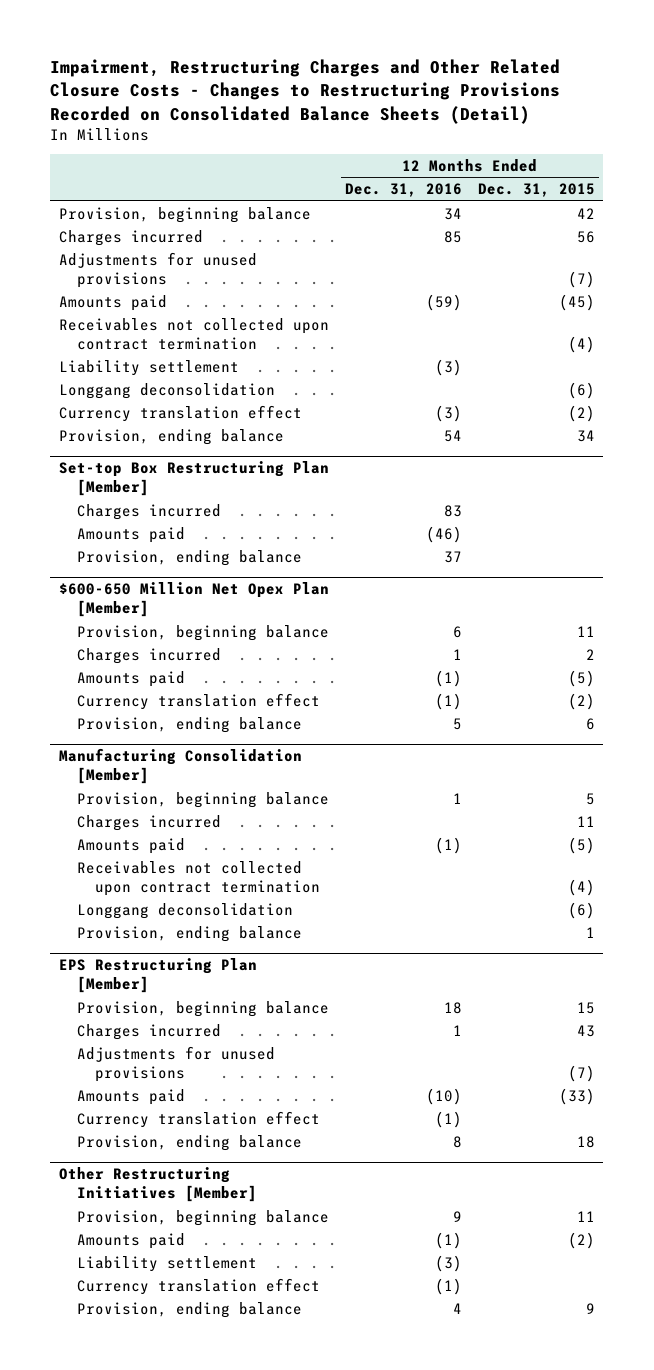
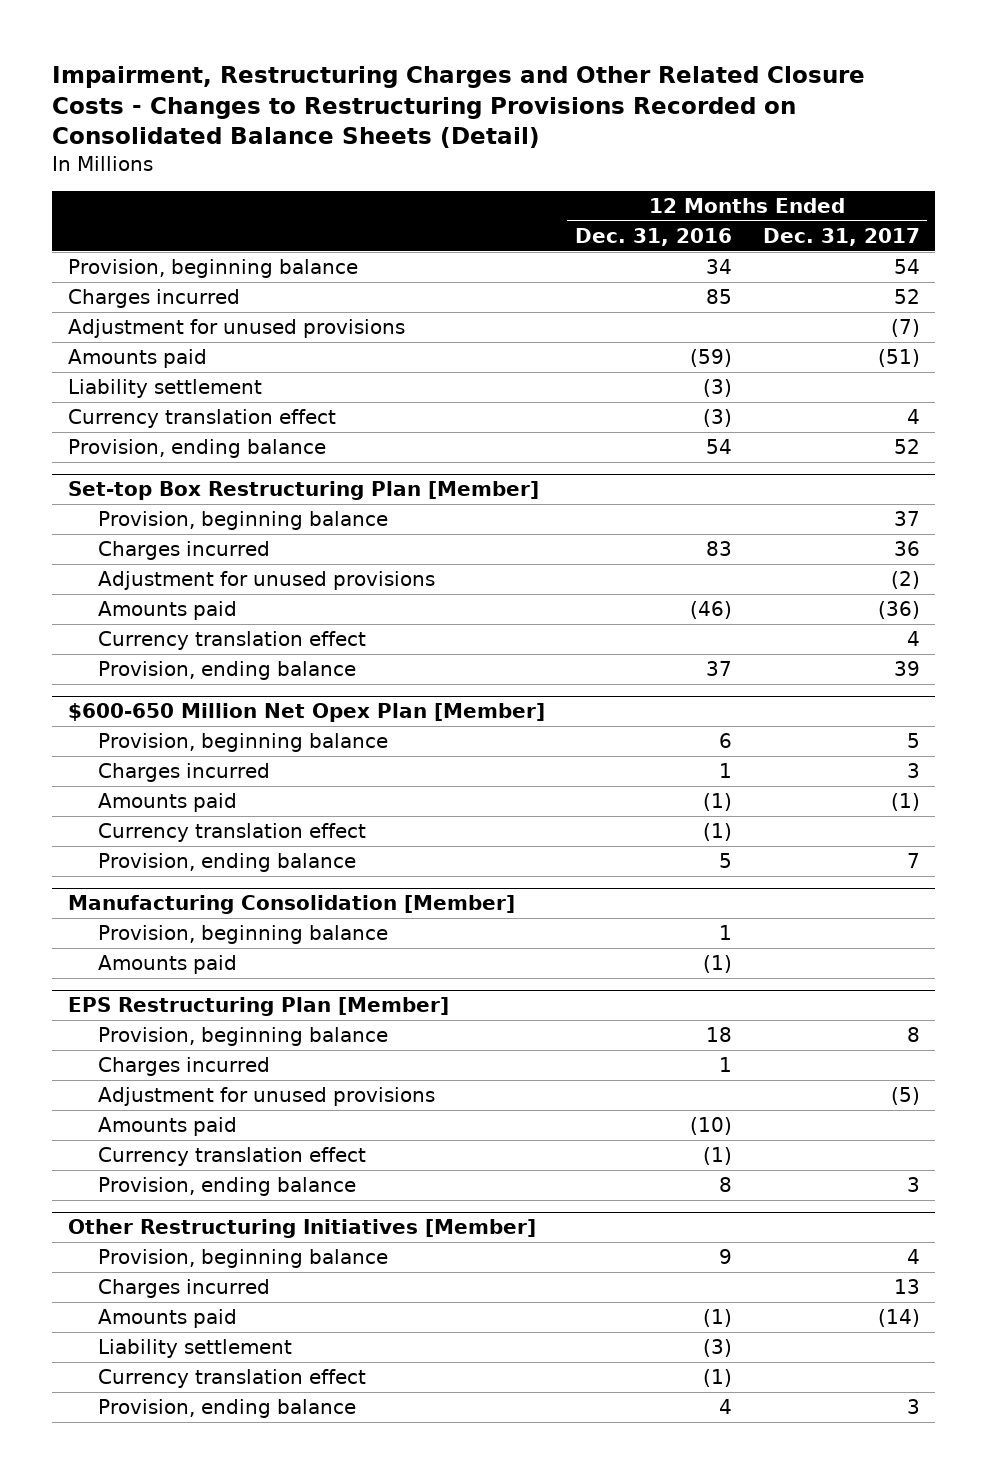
[478,183,596,198] Dec. 31, 2015 -> none
none -> [762,227,920,246] Dec. 31, 2017
[58,251,257,288] Adjustments for unused provisions -> [67,319,405,339] Adjustment for unused provisions
[58,317,329,350] Receivables not collected upon contract termination -> none
[58,382,275,399] Longgang deconsolidation -> none
none -> [98,511,389,531] Provision, beginning balance
none -> [98,571,436,591] Adjustment for unused provisions
none -> [98,631,367,651] Currency translation effect
[76,814,221,831] Charges incurred -> none
[76,860,320,896] Receivables not collected upon contract termination -> none
[76,902,293,919] Longgang deconsolidation -> none
[76,925,302,942] Provision, ending balance -> none
[76,1045,275,1082] Adjustments for unused provisions -> [98,1087,436,1107] Adjustment for unused provisions
none -> [98,1279,271,1299] Charges incurred

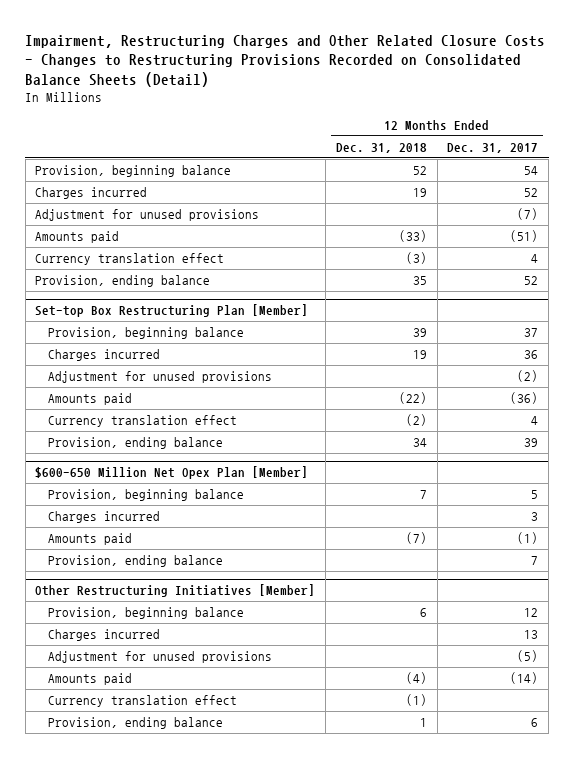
[575,227,733,246] Dec. 31, 2016 -> none
none -> [335,142,427,153] Dec. 31, 2018
[67,379,262,399] Liability settlement -> none
[98,823,367,843] Currency translation effect -> none
[67,895,515,915] Manufacturing Consolidation [Member] -> none
[98,925,389,945] Provision, beginning balance -> none
[98,955,238,975] Amounts paid -> none
[67,997,449,1017] EPS Restructuring Plan [Member] -> none
[98,1027,389,1047] Provision, beginning balance -> none
[98,1057,271,1077] Charges incurred -> none
[98,1087,436,1107] Adjustment for unused provisions -> none
[98,1117,238,1137] Amounts paid -> none
[98,1147,367,1167] Currency translation effect -> none
[98,1177,357,1197] Provision, ending balance -> none
[906,1249,920,1265] 4 -> [524,608,539,618] 12
none -> [47,651,272,664] Adjustment for unused provisions
[98,1339,293,1359] Liability settlement -> none
[906,1399,920,1415] 3 -> [531,718,539,728] 6

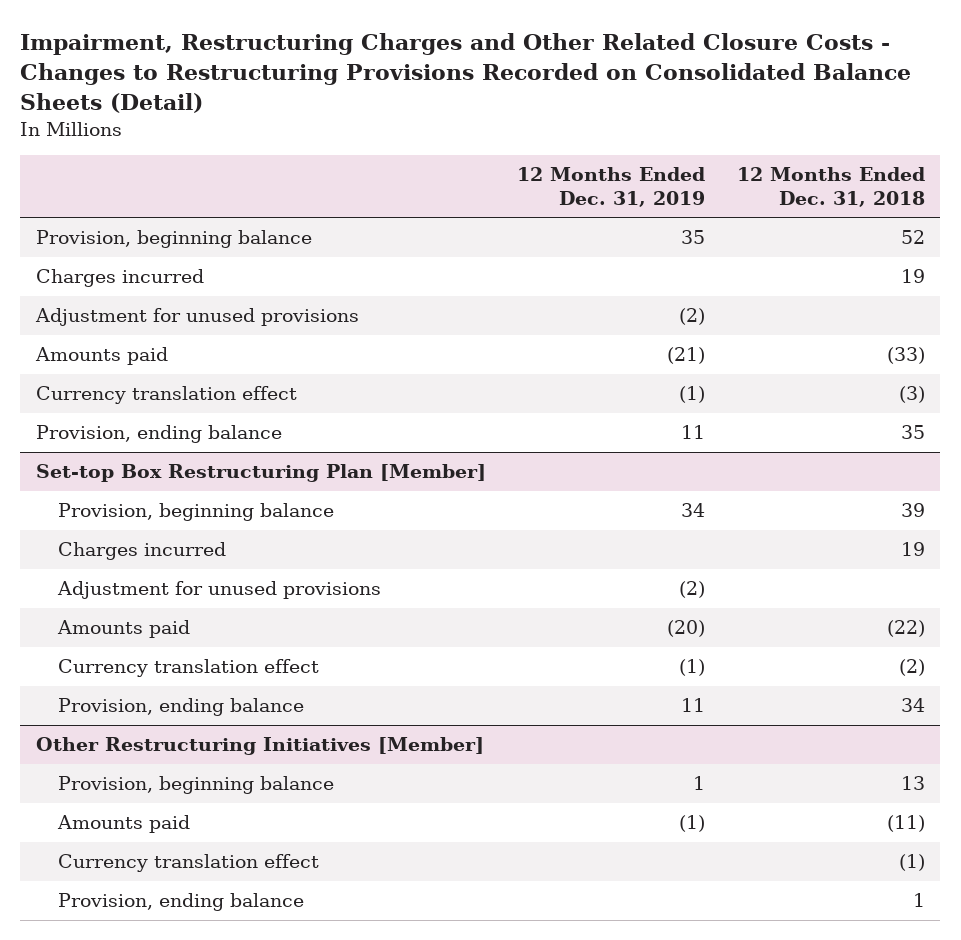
[447,142,539,153] Dec. 31, 2017 -> none
none -> [517,167,706,207] 12 Months Ended Dec. 31, 2019
[35,466,309,480] $600-650 Million Net Opex Plan [Member] -> none
[47,489,244,502] Provision, beginning balance -> none
[47,511,160,524] Charges incurred -> none
[47,533,132,546] Amounts paid -> none
[47,555,223,568] Provision, ending balance -> none
[47,629,160,642] Charges incurred -> none
[47,651,272,664] Adjustment for unused provisions -> none
[419,608,427,618] 6 -> [900,776,925,791] 13
[405,672,427,685] (4) -> [886,815,925,833] (11)

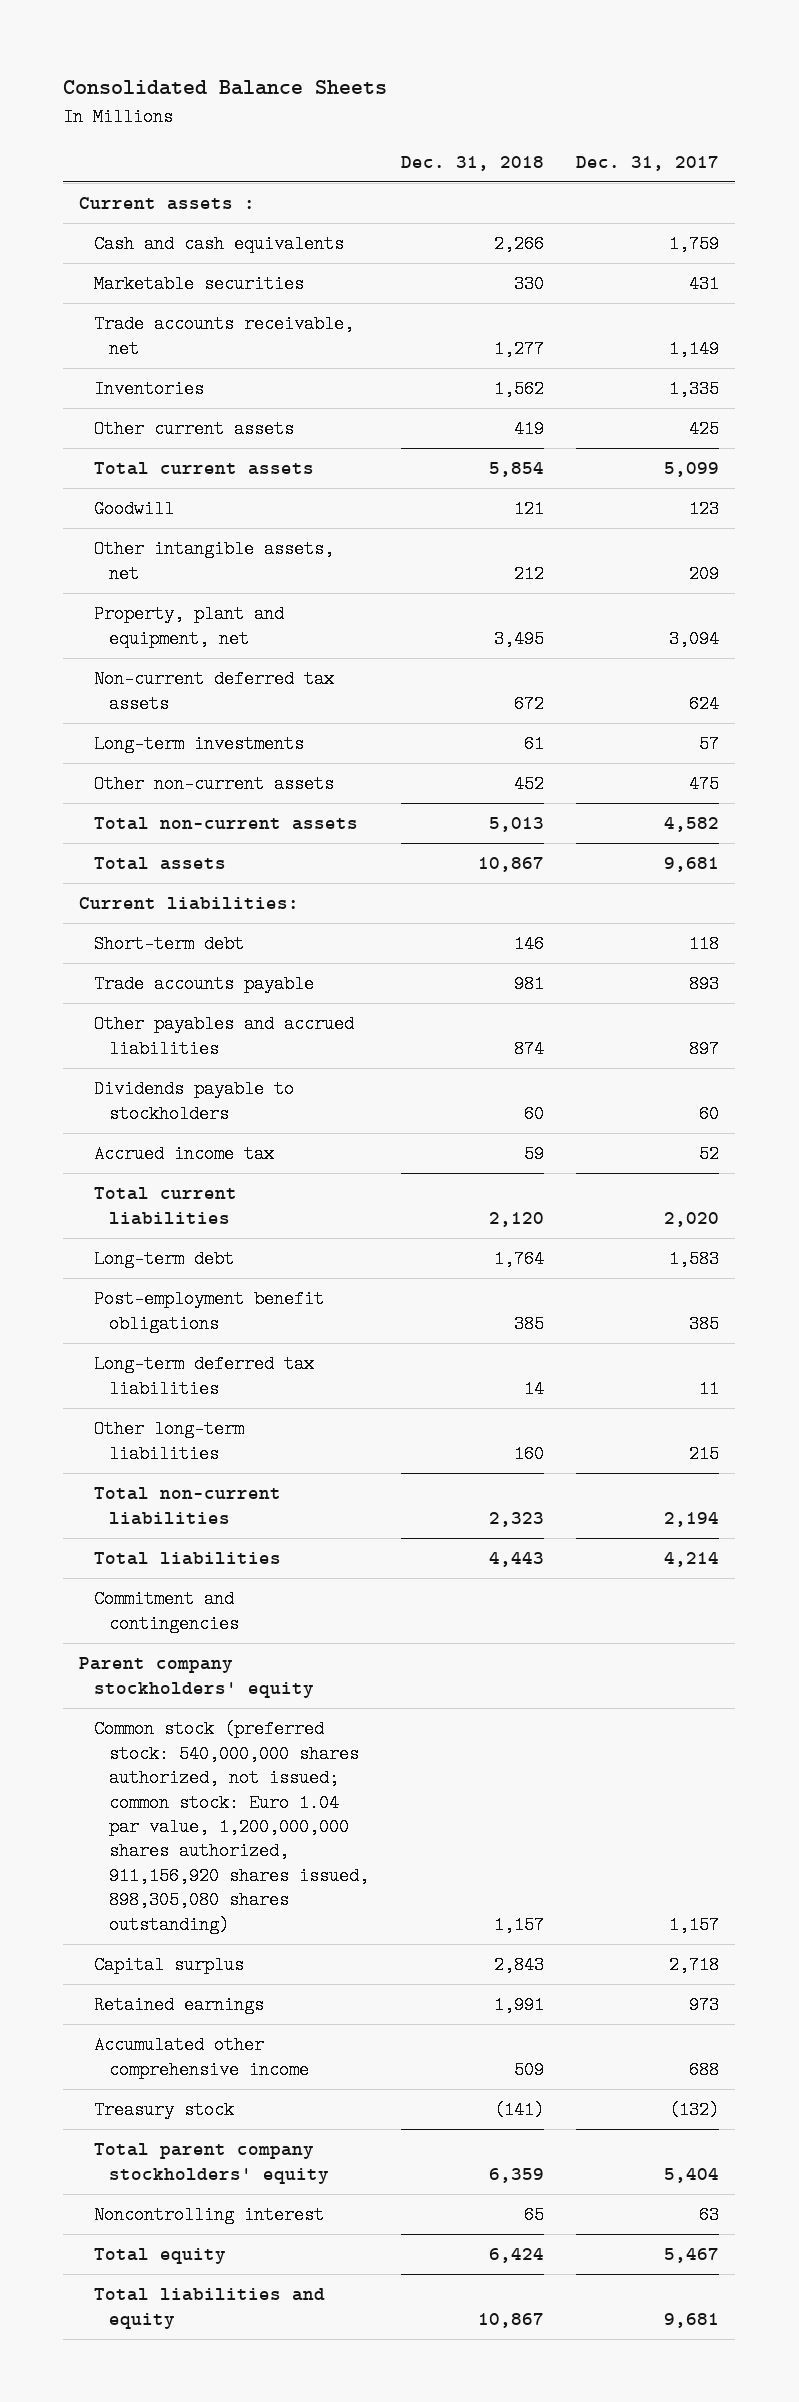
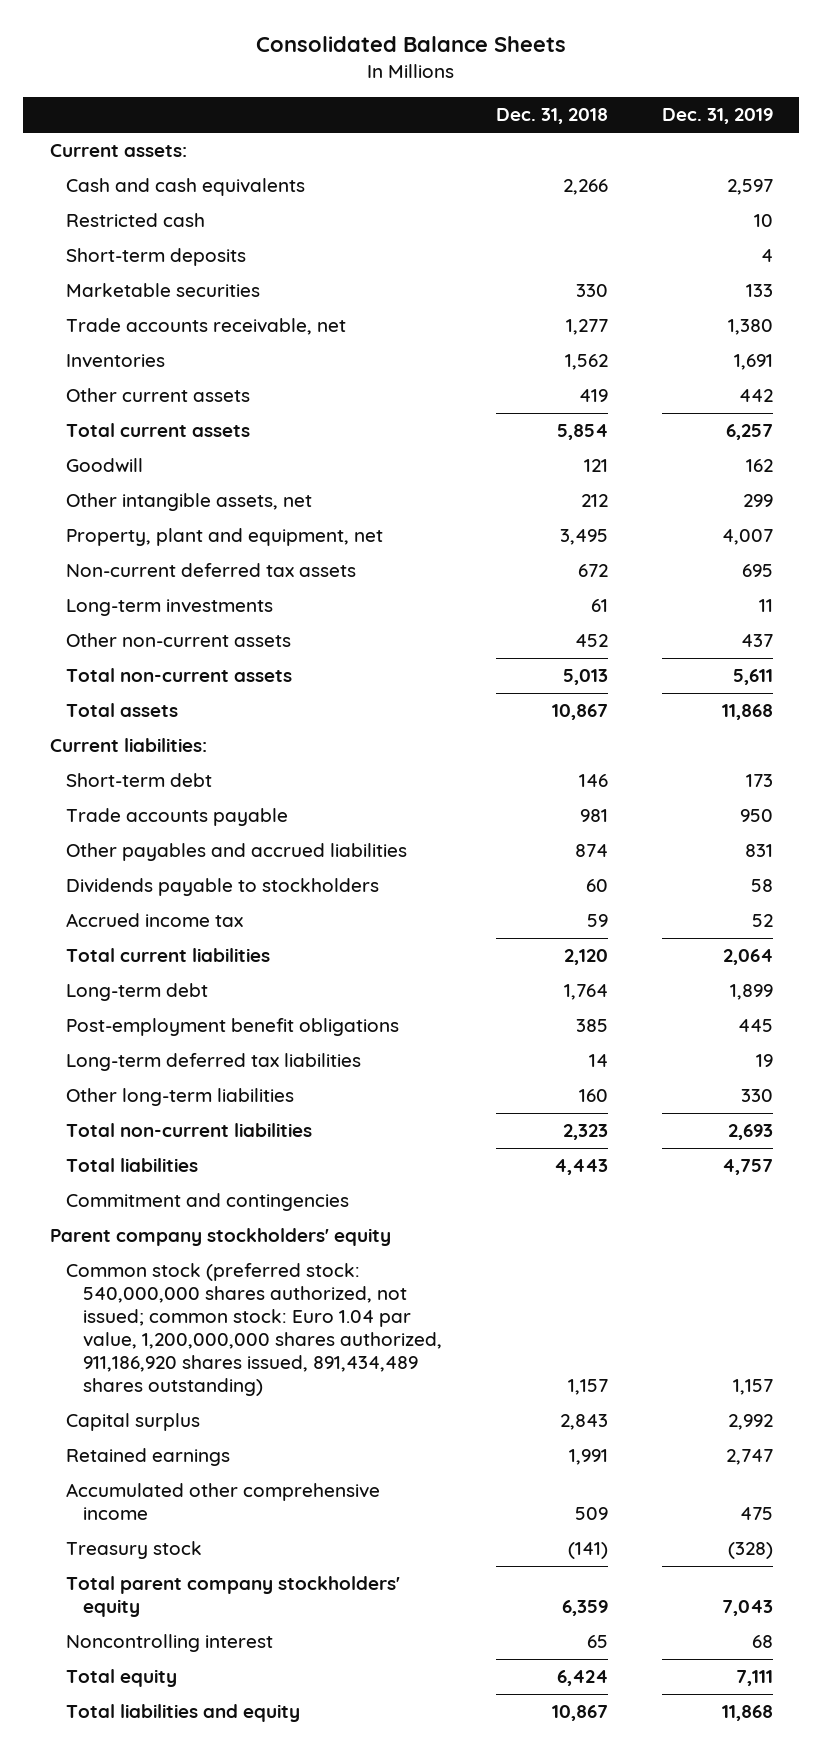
[576,155,720,171] Dec. 31, 2017 -> none
none -> [661,108,773,125] Dec. 31, 2019
[79,197,256,211] Current assets : -> [50,144,188,158] Current assets:
none -> [66,213,206,228] Restricted cash
none -> [66,248,247,267] Short-term deposits
[94,1720,369,1934] Common stock (preferred stock: 540,000,000 shares authorized, not issued; common stock: Euro 1.04 par value, 1,200,000,000 shares authorized, 911,156,920 shares issued, 898,305,080 shares outstanding) -> [66,1263,442,1396] Common stock (preferred stock: 540,000,000 shares authorized, not issued; common stock: Euro 1.04 par value, 1,200,000,000 shares authorized, 911,186,920 shares issued, 891,434,489 shares outstanding)

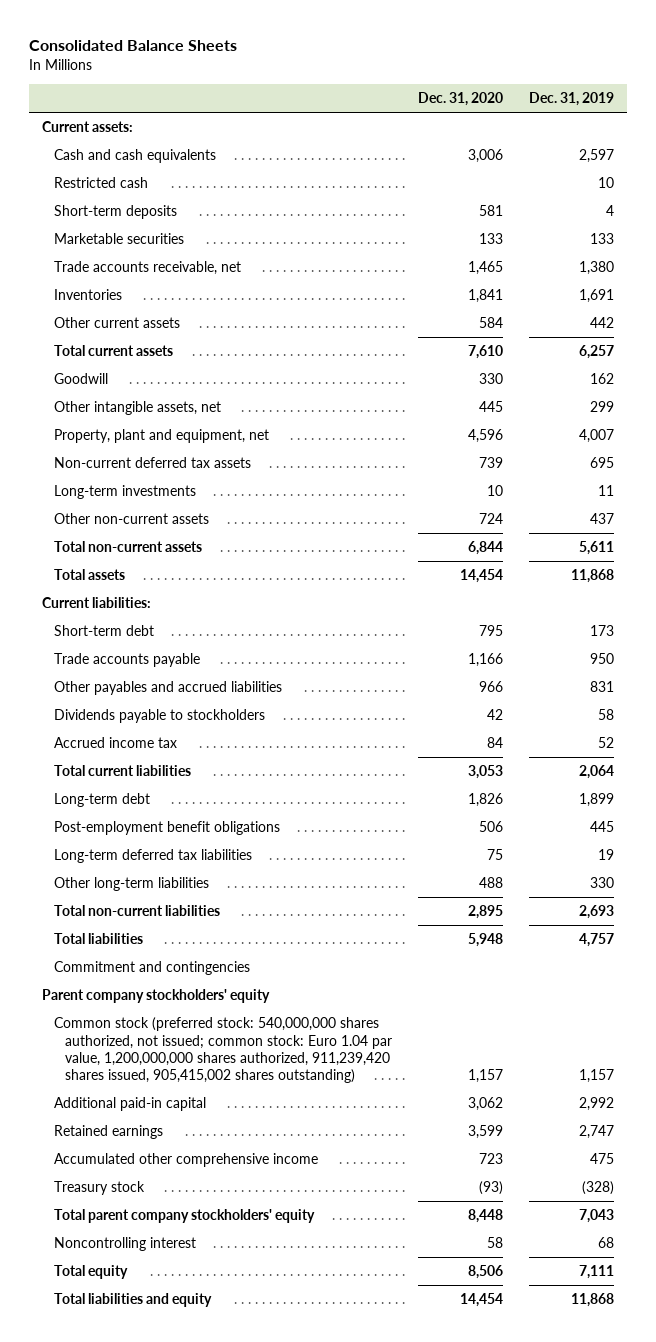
[495,108,608,125] Dec. 31, 2018 -> none
none -> [417,92,503,107] Dec. 31, 2020
[66,1263,442,1396] Common stock (preferred stock: 540,000,000 shares authorized, not issued; common stock: Euro 1.04 par value, 1,200,000,000 shares authorized, 911,186,920 shares issued, 891,434,489 shares outstanding) -> [53,1017,392,1084] Common stock (preferred stock: 540,000,000 shares authorized, not issued; common stock: Euro 1.04 par value, 1,200,000,000 shares authorized, 911,239,420 shares issued, 905,415,002 shares outstanding)
[66,1413,201,1432] Capital surplus -> [53,1097,206,1112] Additional paid-in capital

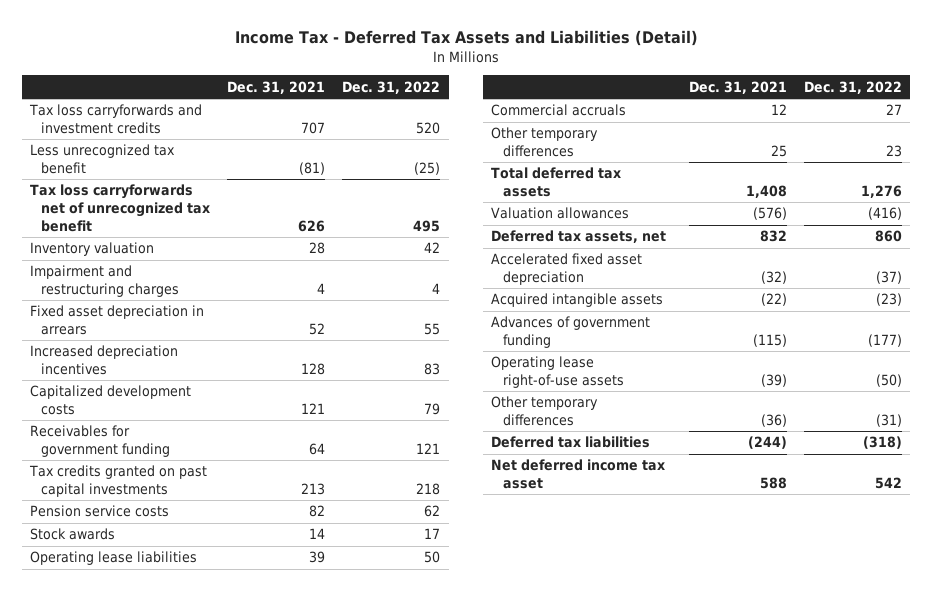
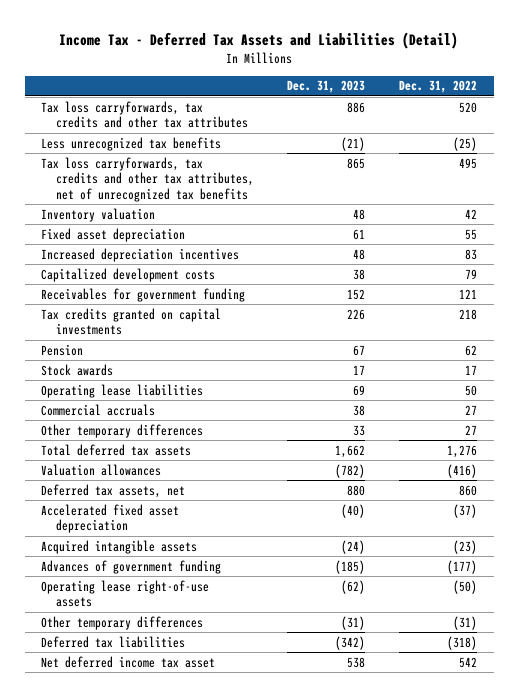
[227,80,326,94] Dec. 31, 2021 -> none
none -> [287,80,366,94] Dec. 31, 2023
[28,104,202,135] Tax loss carryforwards and investment credits -> [41,100,248,129] Tax loss carryforwards, tax credits and other tax attributes
[29,144,175,175] Less unrecognized tax benefit -> [41,136,222,151] Less unrecognized tax benefits
[29,184,211,232] Tax loss carryforwards net of unrecognized tax benefit -> [41,156,254,202] Tax loss carryforwards, tax credits and other tax attributes, net of unrecognized tax benefits
[29,265,180,298] Impairment and restructuring charges -> none
[29,305,204,336] Fixed asset depreciation in arrears -> [41,227,186,242] Fixed asset depreciation
[28,465,207,498] Tax credits granted on past capital investments -> [41,307,222,336] Tax credits granted on capital investments
[29,505,169,518] Pension service costs -> [41,343,84,356] Pension
[885,145,902,158] 23 -> [465,424,478,435] 27

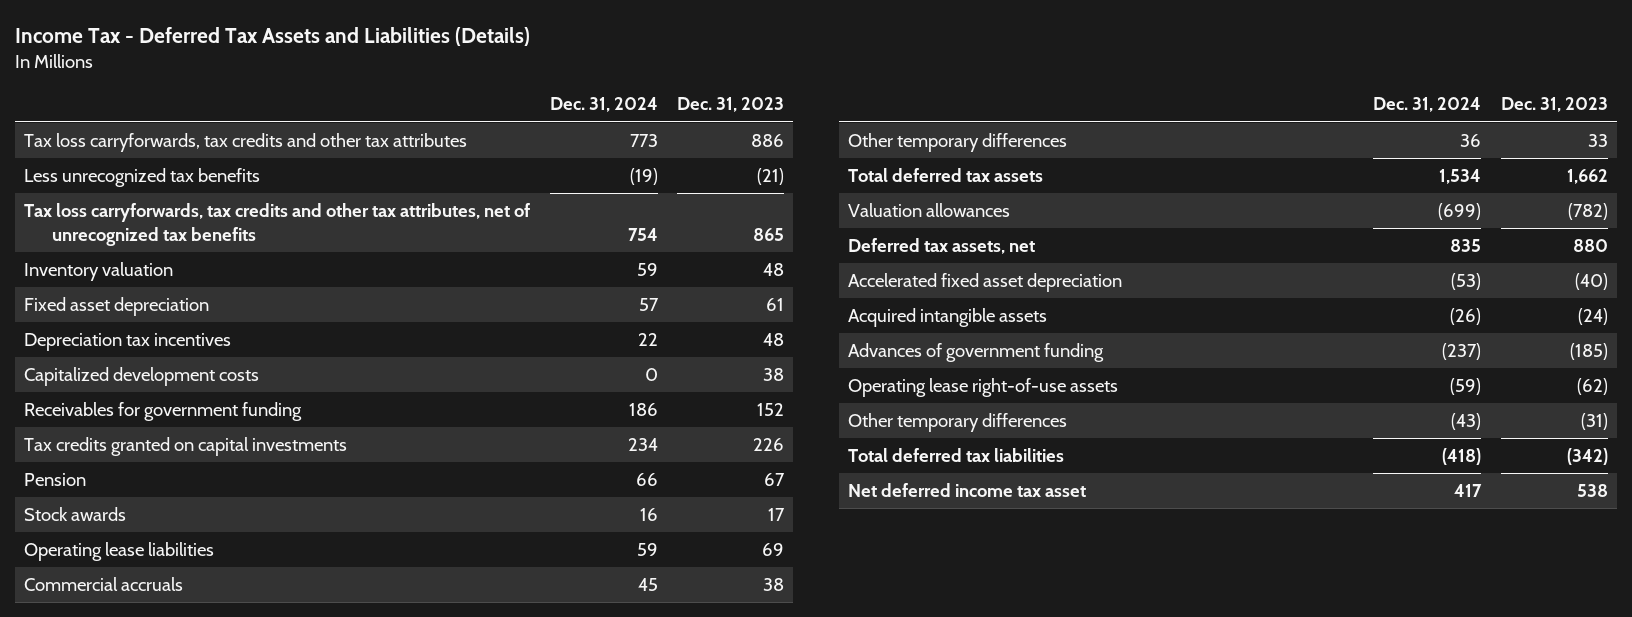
[59,31,459,49] Income Tax - Deferred Tax Assets and Liabilities (Detail) -> [14,27,530,47] Income Tax - Deferred Tax Assets and Liabilities (Details)
[399,80,478,94] Dec. 31, 2022 -> none
none -> [549,97,658,113] Dec. 31, 2024
[41,247,240,262] Increased depreciation incentives -> [24,333,232,352] Depreciation tax incentives
[41,635,186,648] Deferred tax liabilities -> [848,448,1065,463] Total deferred tax liabilities

